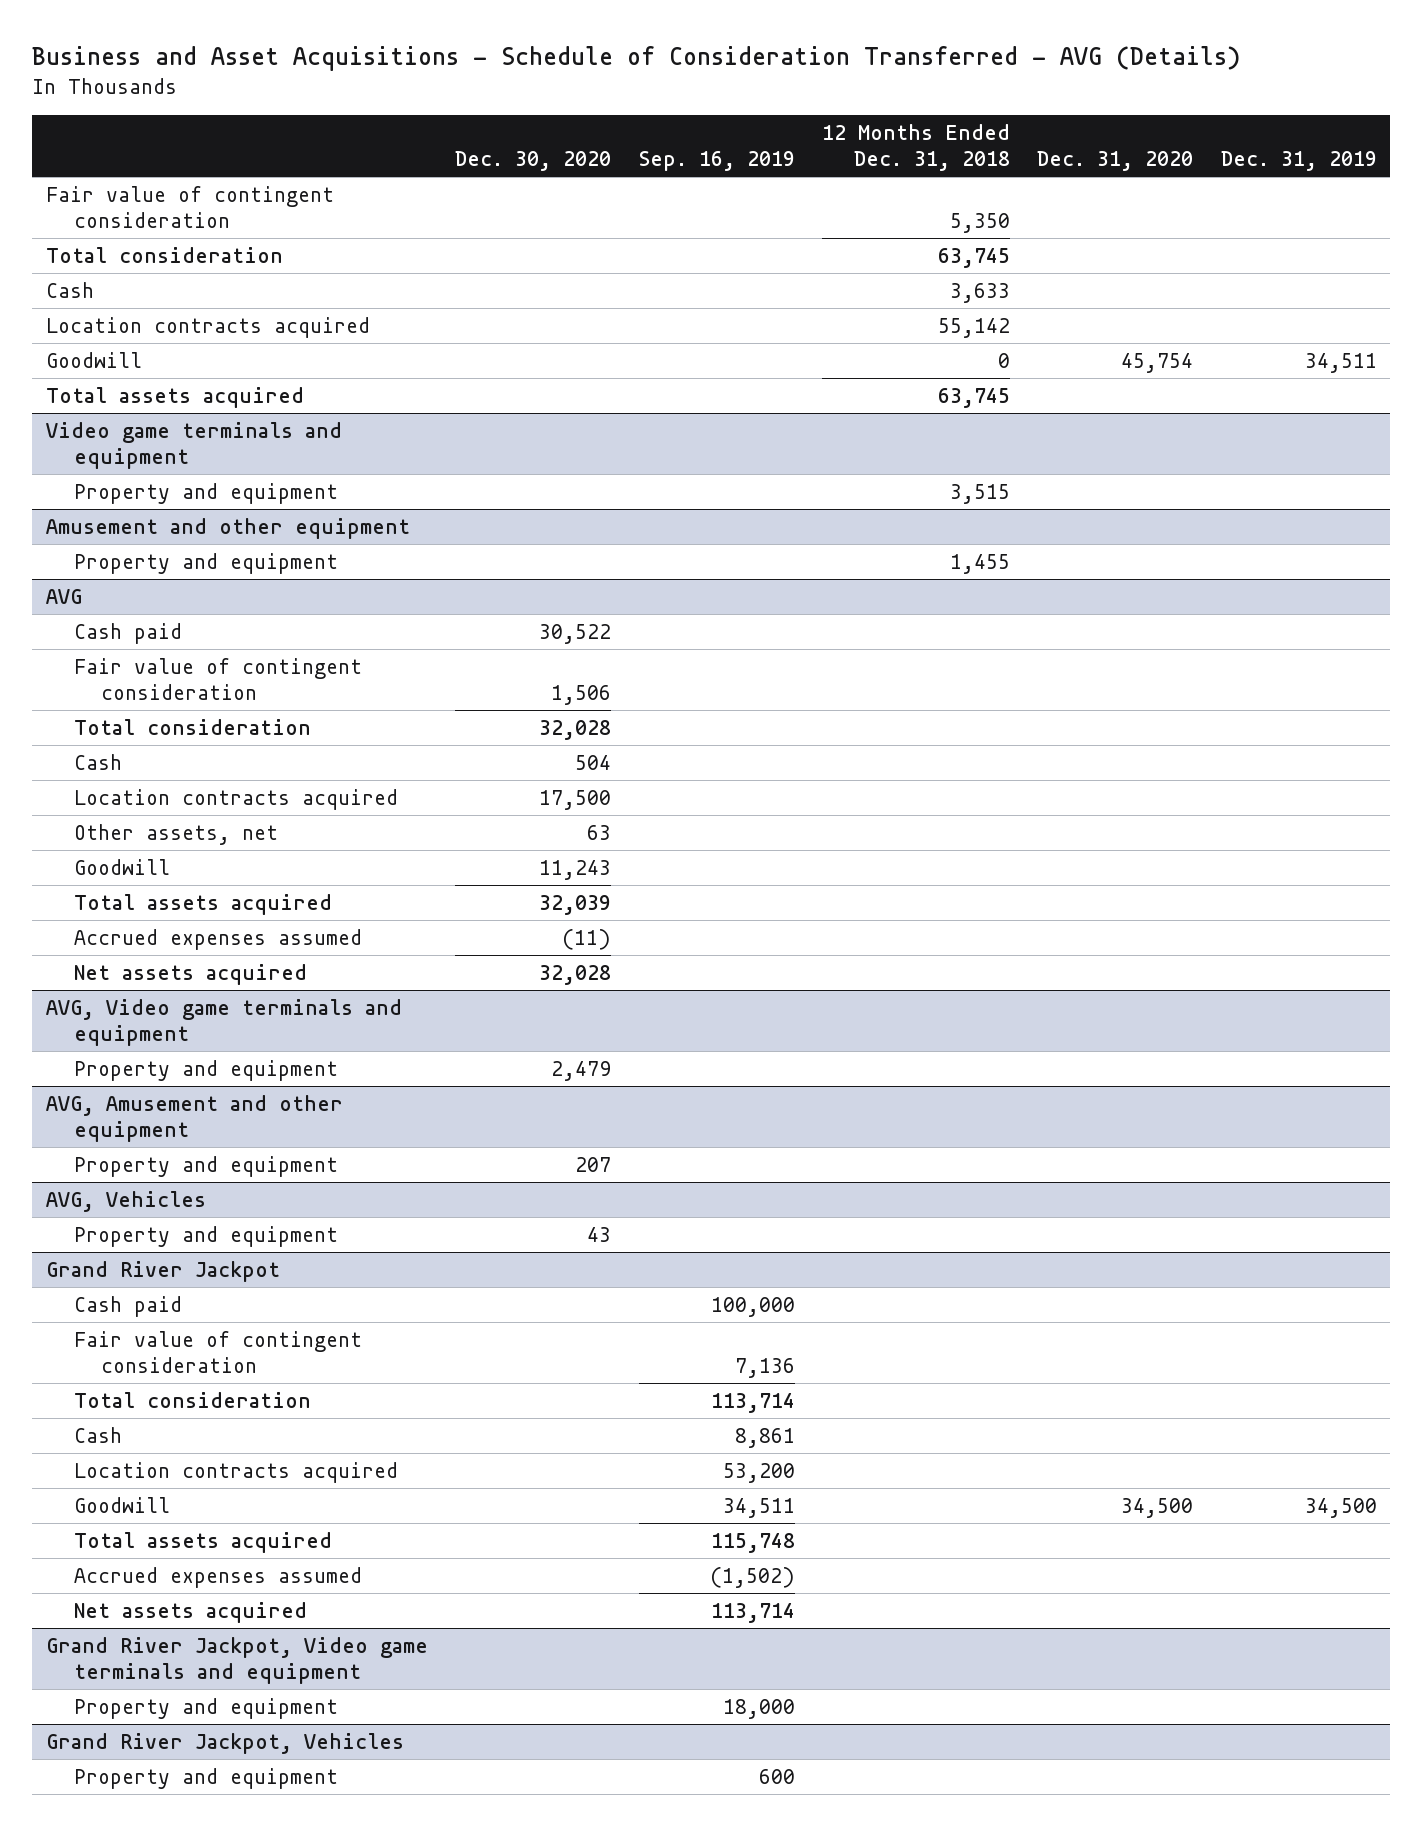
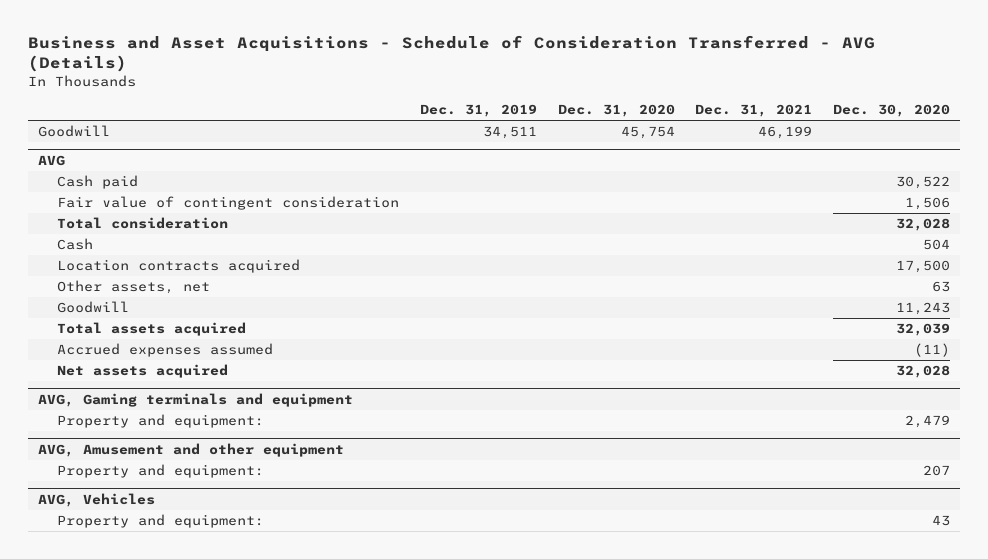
[638,151,795,172] Sep. 16, 2019 -> none
[821,123,1010,172] 12 Months Ended Dec. 31, 2018 -> none
none -> [695,104,813,118] Dec. 31, 2021
[46,185,335,228] Fair value of contingent consideration -> none
[46,246,284,263] Total consideration -> none
[46,281,95,298] Cash -> none
[46,316,371,338] Location contracts acquired -> none
[46,386,305,408] Total assets acquired -> none
[46,421,343,469] Video game terminals and equipment -> none
[73,482,338,504] Property and equipment -> none
[46,517,411,539] Amusement and other equipment -> none
[73,552,338,574] Property and equipment -> none
[46,998,403,1046] AVG, Video game terminals and equipment -> [38,392,354,407] AVG, Gaming terminals and equipment
[73,1059,338,1081] Property and equipment -> [57,414,265,429] Property and equipment:
[73,1155,338,1177] Property and equipment -> [57,464,265,479] Property and equipment:
[46,1260,281,1282] Grand River Jackpot -> none
[73,1295,182,1317] Cash paid -> none
[73,1330,362,1373] Fair value of contingent consideration -> none
[73,1391,311,1408] Total consideration -> none
[73,1426,122,1443] Cash -> none
[73,1461,398,1483] Location contracts acquired -> none
[73,1496,170,1513] Goodwill -> none
[73,1531,332,1553] Total assets acquired -> none
[73,1566,362,1588] Accrued expenses assumed -> none
[73,1601,307,1623] Net assets acquired -> none
[46,1636,429,1684] Grand River Jackpot, Video game terminals and equipment -> none
[73,1697,338,1719] Property and equipment -> none
[46,1732,405,1754] Grand River Jackpot, Vehicles -> none
[73,1767,338,1789] Property and equipment -> none
[73,1225,338,1247] Property and equipment -> [57,514,265,529] Property and equipment:

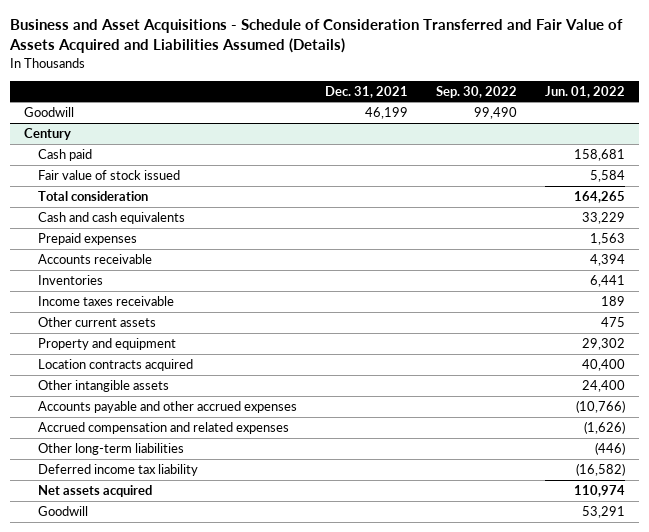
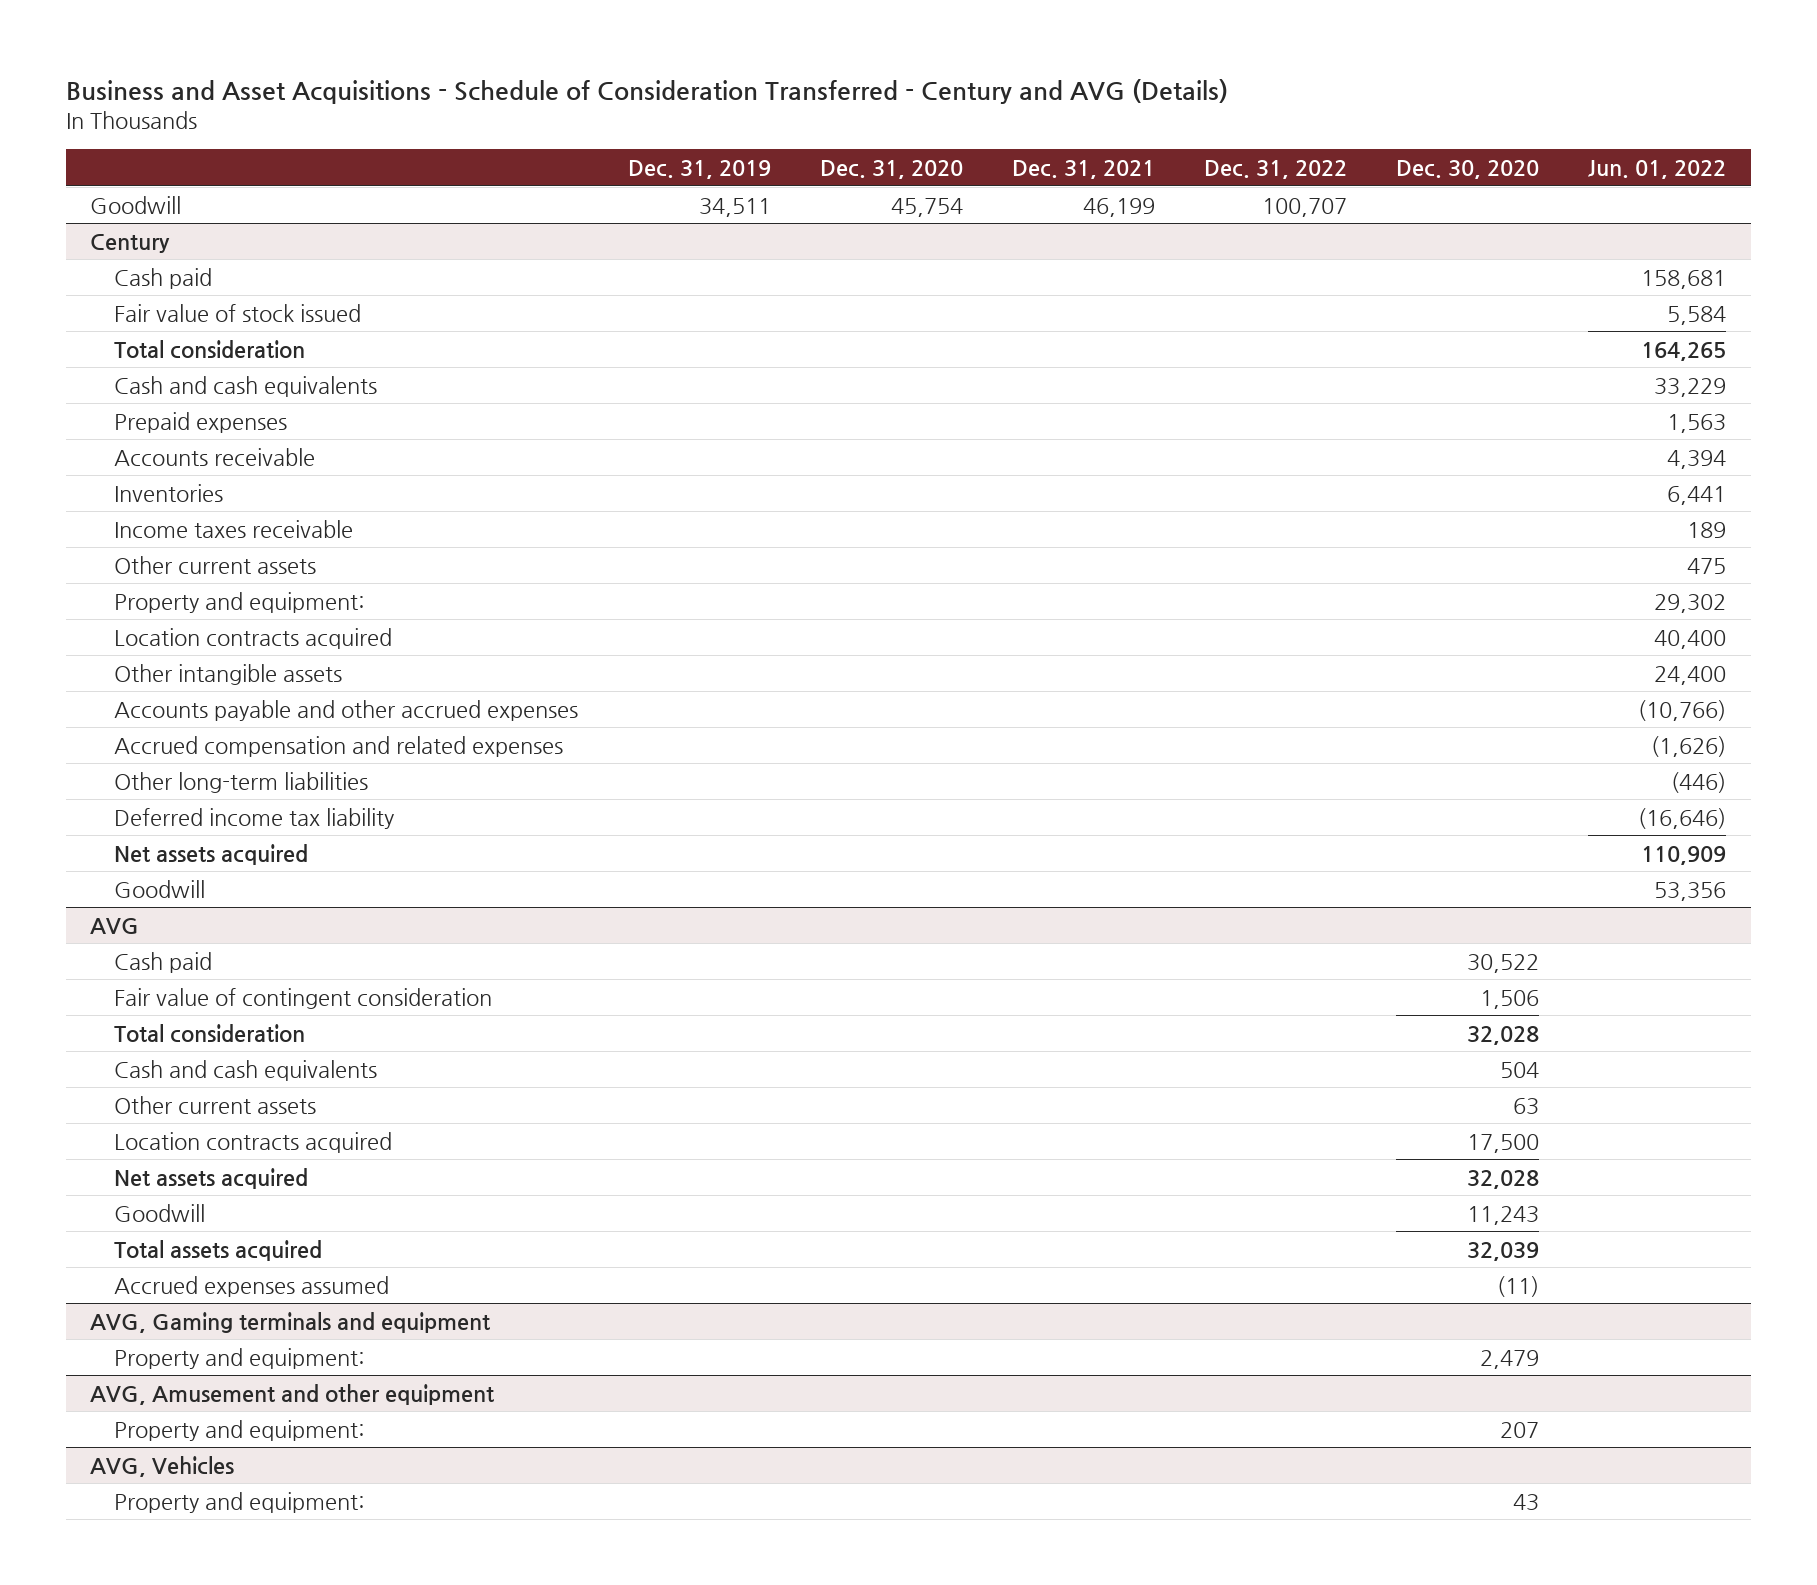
[9,19,624,54] Business and Asset Acquisitions - Schedule of Consideration Transferred and Fair Value of Assets Acquired and Liabilities Assumed (Details) -> [65,79,1228,105] Business and Asset Acquisitions - Schedule of Consideration Transferred - Century and AVG (Details)
[435,85,517,98] Sep. 30, 2022 -> none
none -> [627,159,771,179] Dec. 31, 2019
none -> [819,159,963,179] Dec. 31, 2020
none -> [1204,159,1348,179] Dec. 31, 2022
none -> [1396,159,1540,179] Dec. 30, 2020
[38,337,177,350] Property and equipment -> [114,591,366,613] Property and equipment:
[575,462,625,476] (16,582) -> [1638,807,1727,829] (16,646)
[573,484,625,497] 110,974 -> [1641,845,1727,865] 110,909
[581,505,625,518] 53,291 -> [1654,881,1727,901] 53,356
none -> [90,917,140,934] AVG
none -> [114,951,213,973] Cash paid
none -> [114,987,493,1009] Fair value of contingent consideration
none -> [114,1023,306,1043] Total consideration
none -> [114,1059,378,1081] Cash and cash equivalents
none -> [114,1095,317,1114] Other current assets
none -> [114,1131,393,1153] Location contracts acquired
none -> [114,1167,309,1189] Net assets acquired
none -> [114,1203,206,1222] Goodwill
none -> [114,1239,323,1261] Total assets acquired
none -> [114,1275,390,1297] Accrued expenses assumed
none -> [90,1311,491,1333] AVG, Gaming terminals and equipment
none -> [114,1347,366,1369] Property and equipment:
none -> [90,1383,495,1405] AVG, Amusement and other equipment
none -> [114,1419,366,1441] Property and equipment:
none -> [90,1455,235,1477] AVG, Vehicles
none -> [114,1491,366,1513] Property and equipment:

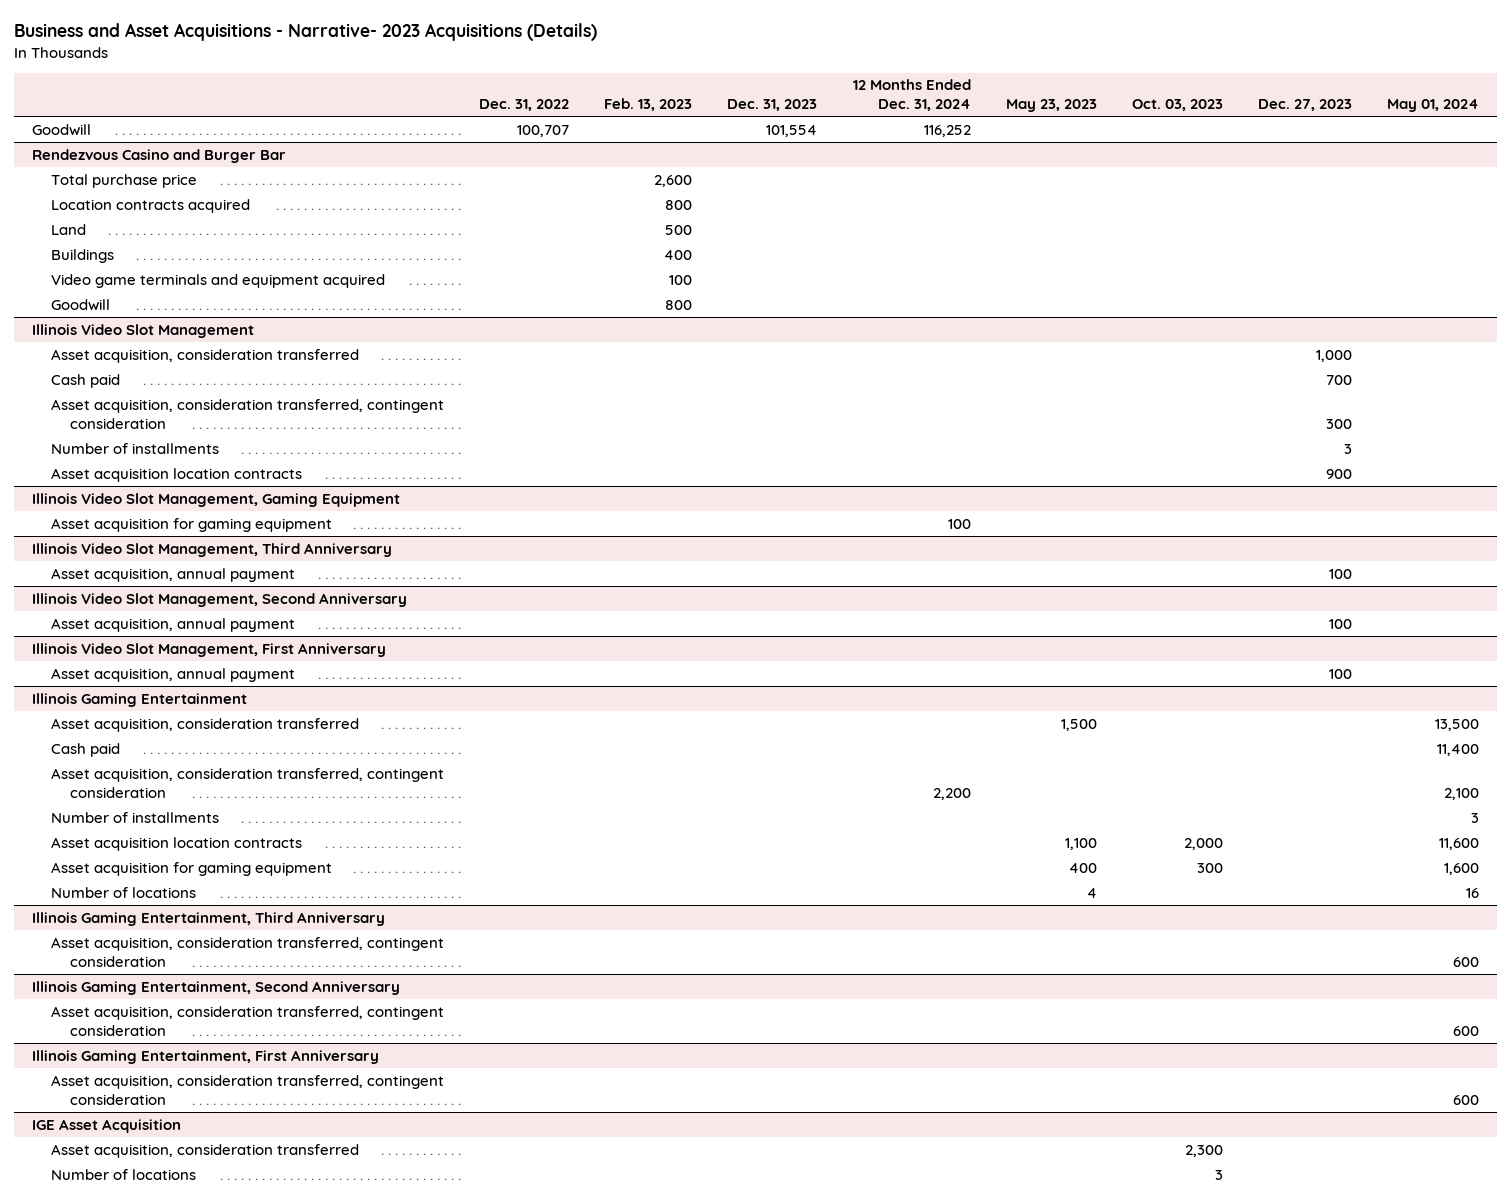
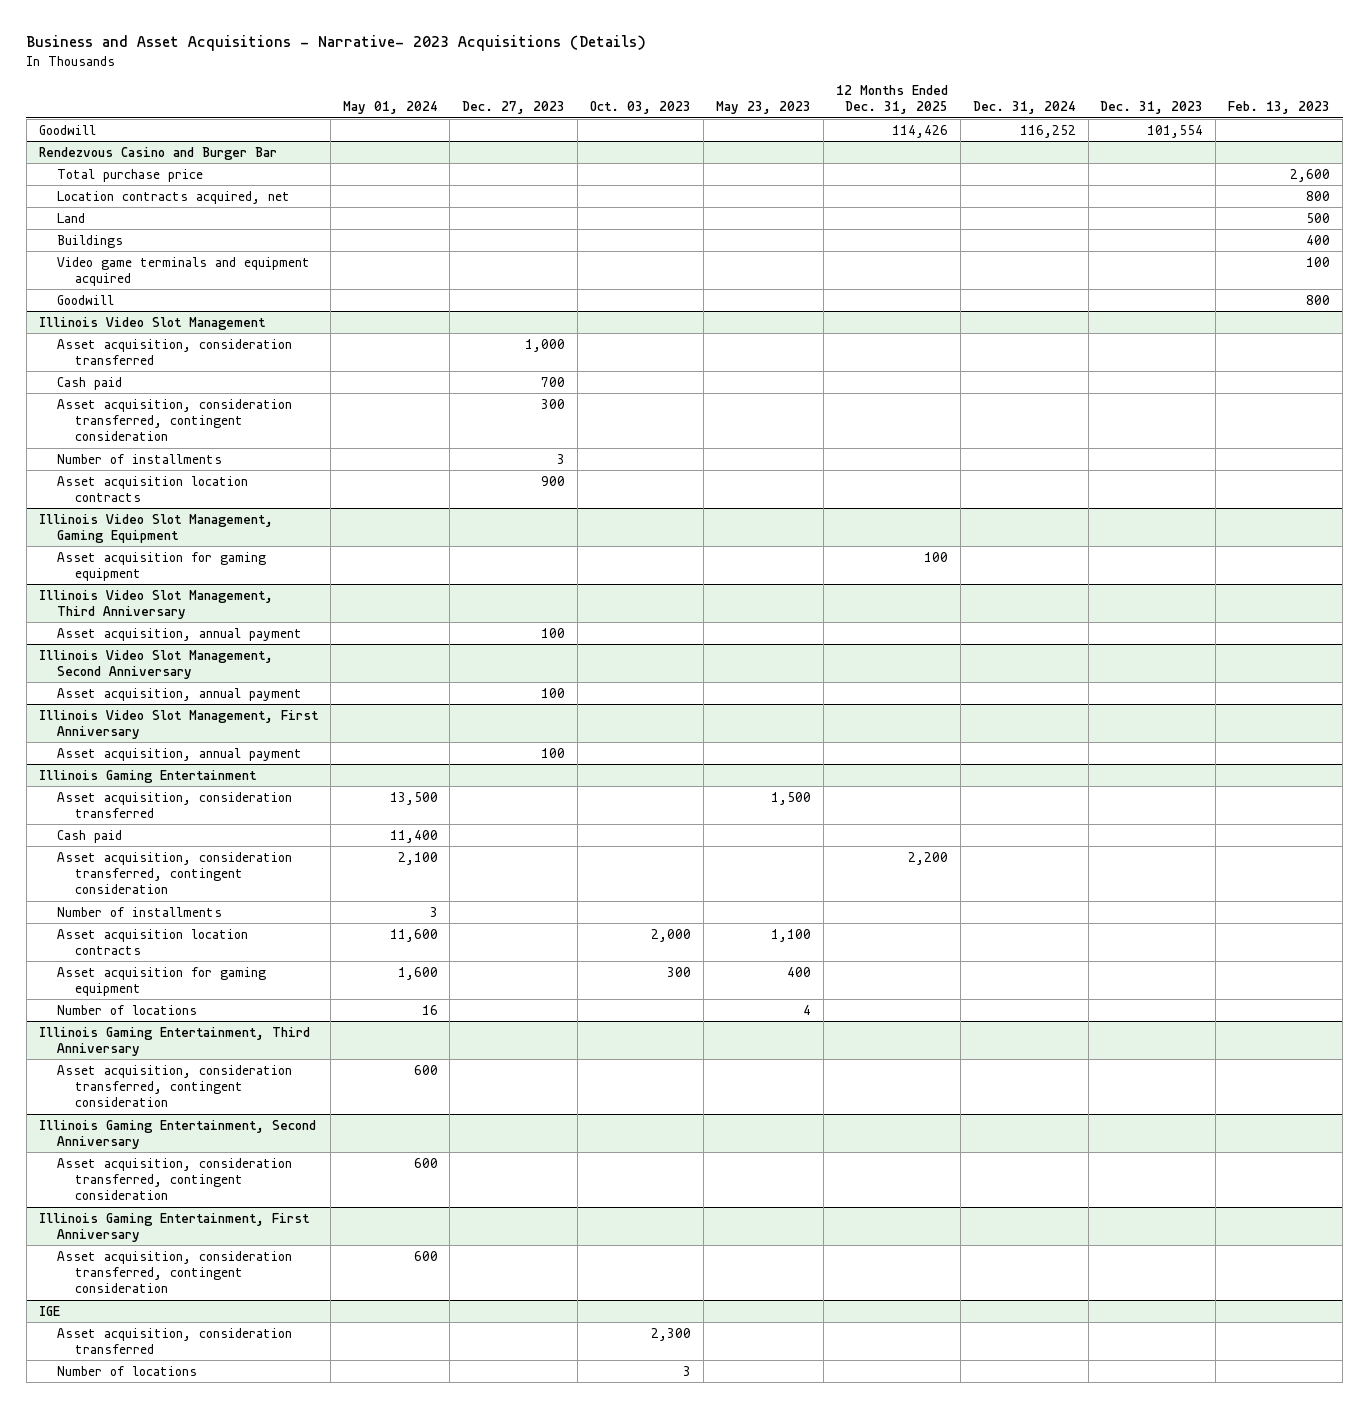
[478,99,569,112] Dec. 31, 2022 -> none
[852,79,971,112] 12 Months Ended Dec. 31, 2024 -> none
none -> [835,84,948,115] 12 Months Ended Dec. 31, 2025
none -> [972,101,1076,115] Dec. 31, 2024
[50,198,250,213] Location contracts acquired -> [56,190,290,204] Location contracts acquired, net
[31,1118,181,1133] IGE Asset Acquisition -> [38,1305,60,1316] IGE

